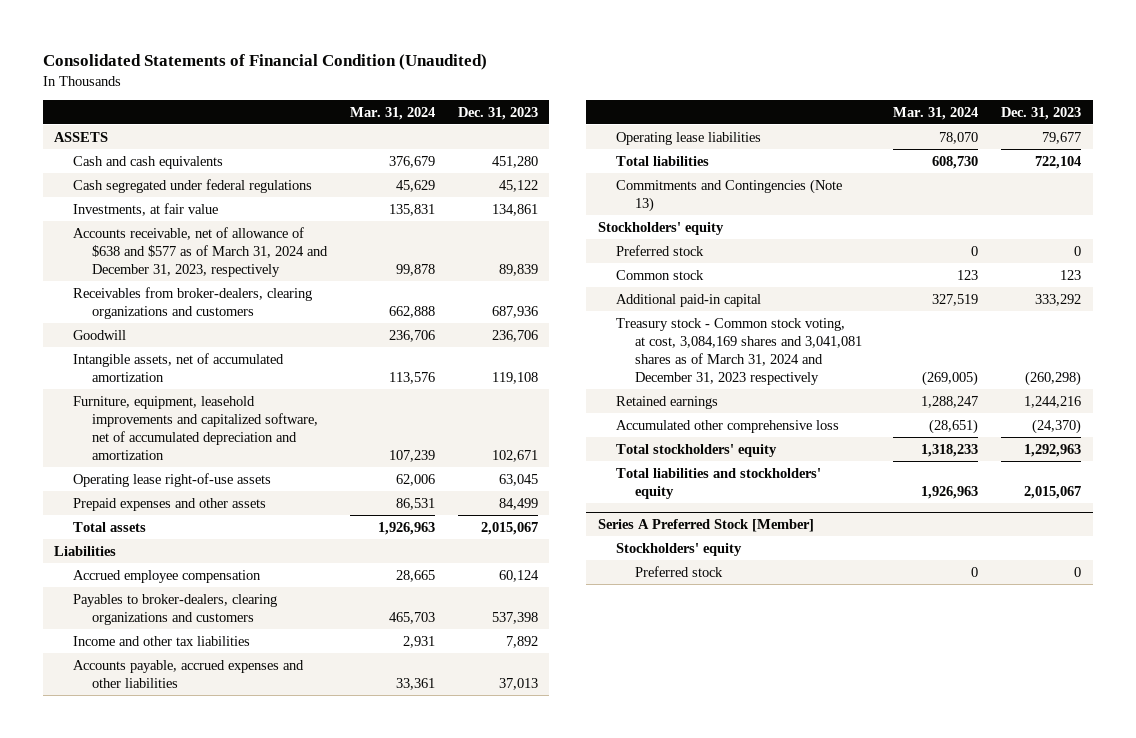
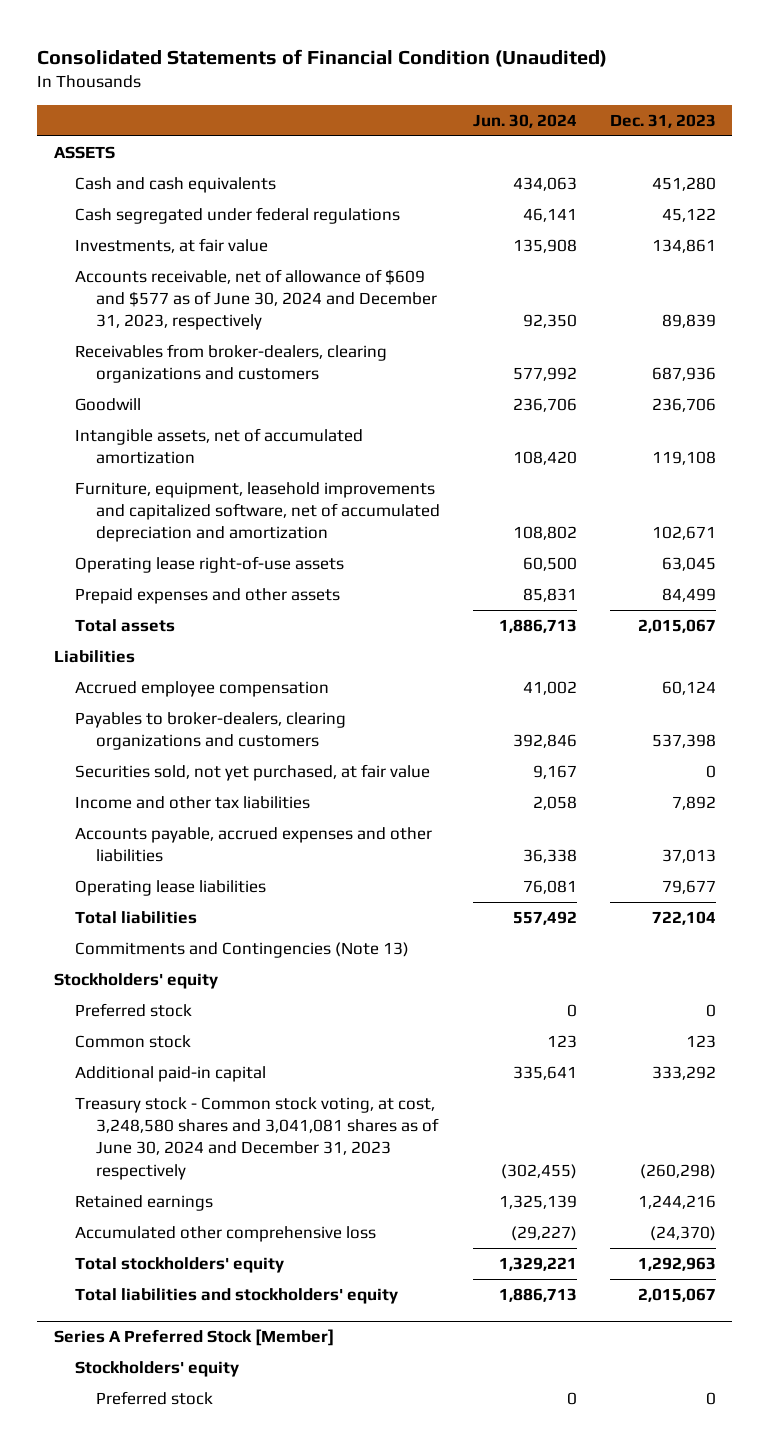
[349,106,435,120] Mar. 31, 2024 -> none
none -> [472,113,577,128] Jun. 30, 2024
[72,226,328,277] Accounts receivable, net of allowance of $638 and $577 as of March 31, 2024 and December 31, 2023, respectively -> [74,269,437,331] Accounts receivable, net of allowance of $609 and $577 as of June 30, 2024 and December 31, 2023, respectively
none -> [74,764,430,782] Securities sold, not yet purchased, at fair value
[616,317,863,385] Treasury stock - Common stock voting, at cost, 3,084,169 shares and 3,041,081 shares as of March 31, 2024 and December 31, 2023 respectively -> [74,1097,439,1180] Treasury stock - Common stock voting, at cost, 3,248,580 shares and 3,041,081 shares as of June 30, 2024 and December 31, 2023 respectively

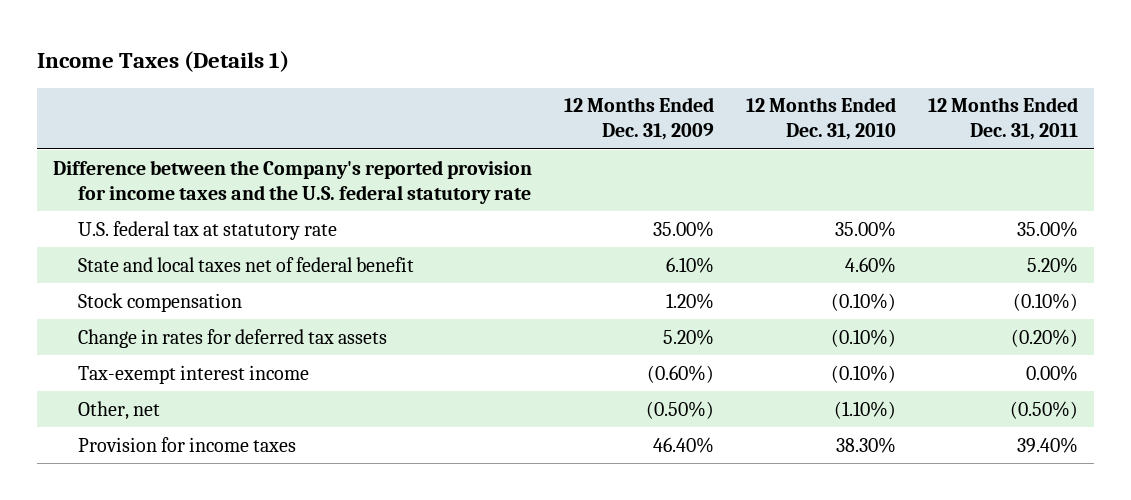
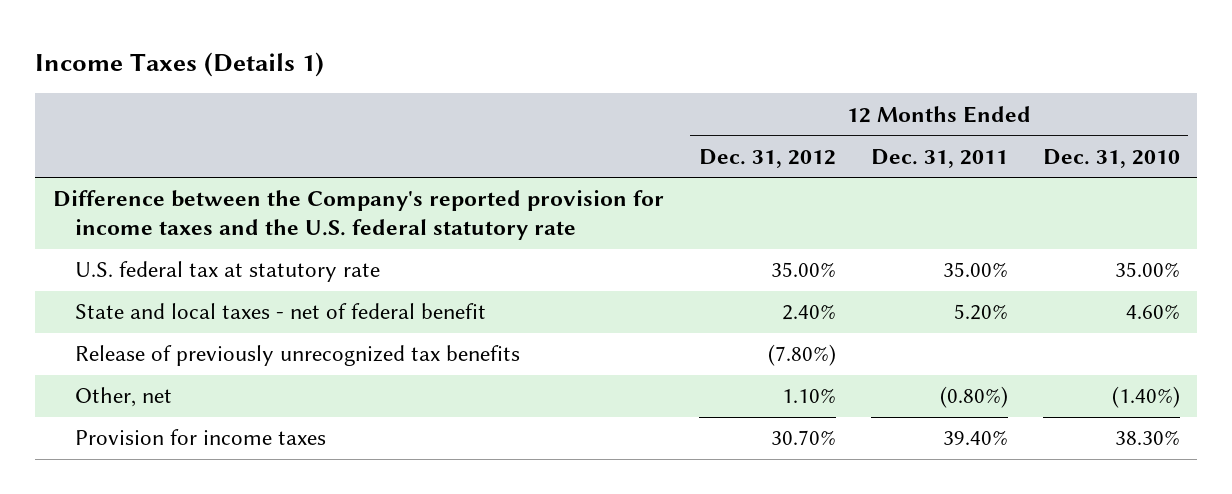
[563,97,714,141] 12 Months Ended Dec. 31, 2009 -> none
none -> [698,148,836,168] Dec. 31, 2012
[78,292,243,312] Stock compensation -> none
[78,328,388,348] Change in rates for deferred tax assets -> none
[78,364,310,384] Tax-exempt interest income -> none
[78,256,415,272] State and local taxes net of federal benefit -> [75,303,487,320] State and local taxes - net of federal benefit
none -> [75,345,521,367] Release of previously unrecognized tax benefits
[833,400,896,419] (1.10%) -> [1111,386,1180,409] (1.40%)
[1009,400,1078,419] (0.50%) -> [939,386,1008,409] (0.80%)

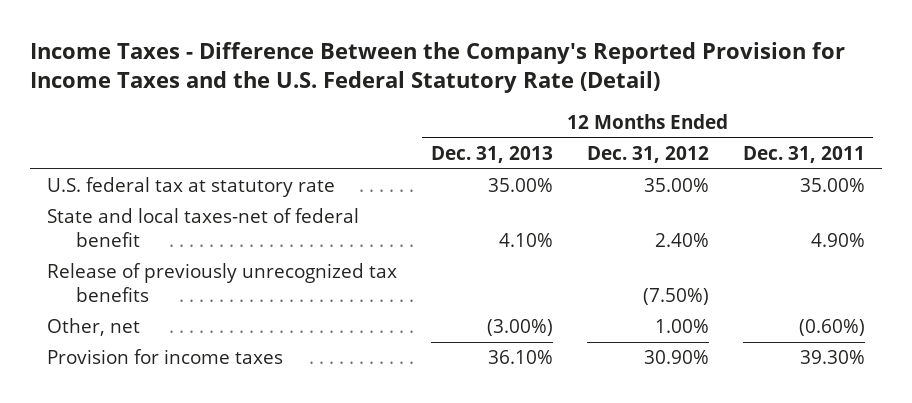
[35,51,325,77] Income Taxes (Details 1) -> [29,42,845,94] Income Taxes - Difference Between the Company's Reported Provision for Income Taxes and the U.S. Federal Statutory Rate (Detail)
[1042,148,1180,168] Dec. 31, 2010 -> none
none -> [430,146,553,164] Dec. 31, 2013
[52,190,664,241] Difference between the Company's reported provision for income taxes and the U.S. federal statutory rate -> none
[75,303,487,320] State and local taxes - net of federal benefit -> [46,208,359,248] State and local taxes-net of federal benefit
[953,304,1008,321] 5.20% -> [810,233,865,248] 4.90%
[767,344,836,367] (7.80%) -> [642,288,709,306] (7.50%)
[781,388,836,404] 1.10% -> [654,319,709,334] 1.00%
[939,386,1008,409] (0.80%) -> [798,319,865,337] (0.60%)
[770,430,836,446] 30.70% -> [643,350,709,365] 30.90%
[942,430,1008,446] 39.40% -> [799,350,865,365] 39.30%

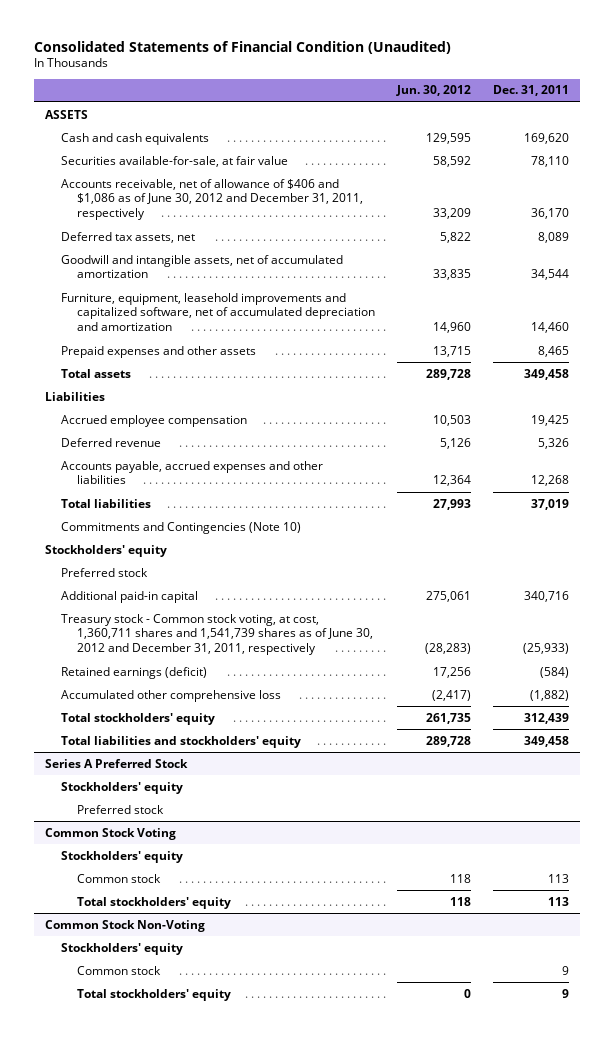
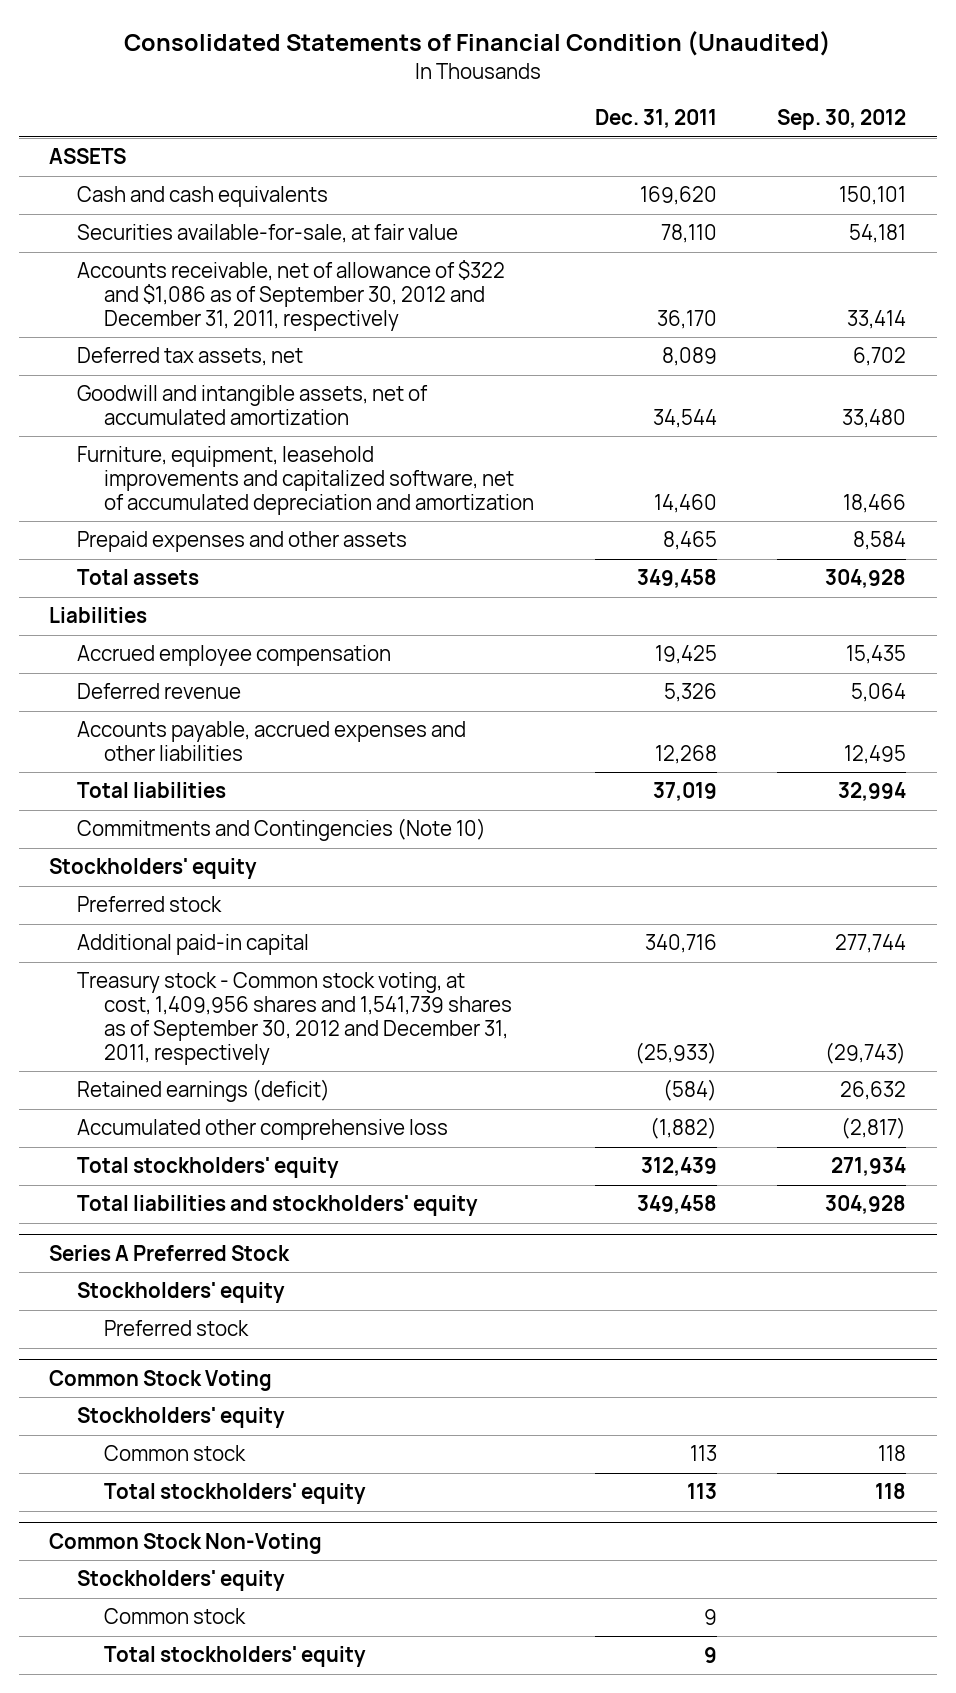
[395,85,471,97] Jun. 30, 2012 -> none
none -> [777,109,907,131] Sep. 30, 2012
[60,178,363,221] Accounts receivable, net of allowance of $406 and $1,086 as of June 30, 2012 and December 31, 2011, respectively -> [76,260,505,331] Accounts receivable, net of allowance of $322 and $1,086 as of September 30, 2012 and December 31, 2011, respectively
[60,613,373,656] Treasury stock - Common stock voting, at cost, 1,360,711 shares and 1,541,739 shares as of June 30, 2012 and December 31, 2011, respectively -> [76,972,513,1065] Treasury stock - Common stock voting, at cost, 1,409,956 shares and 1,541,739 shares as of September 30, 2012 and December 31, 2011, respectively

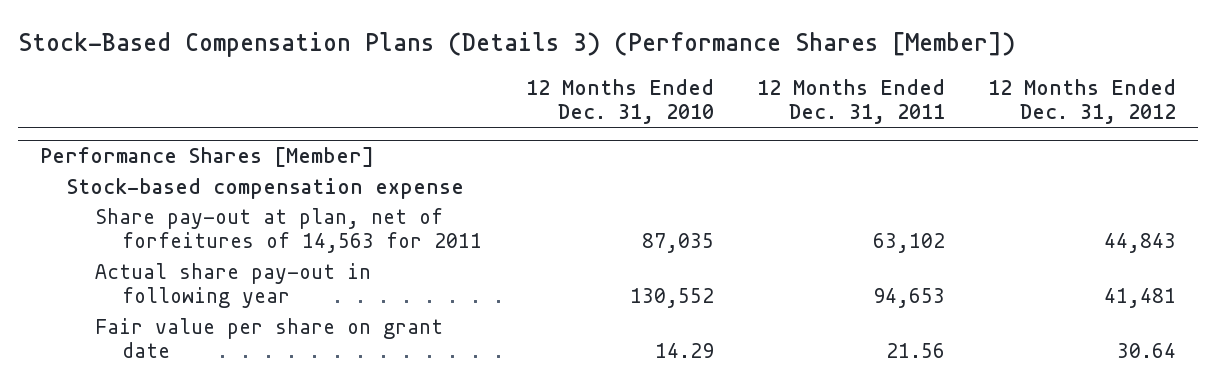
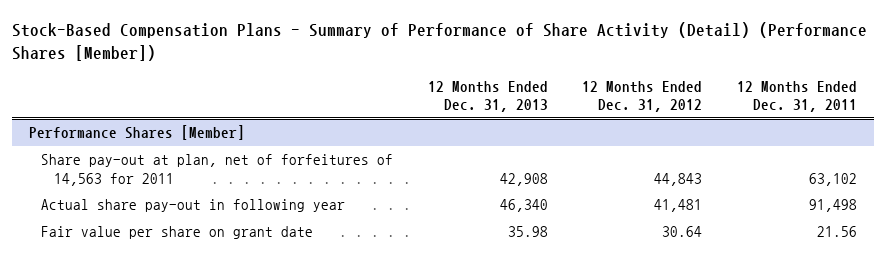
[18,32,1016,58] Stock-Based Compensation Plans (Details 3) (Performance Shares [Member]) -> [12,22,868,61] Stock-Based Compensation Plans - Summary of Performance of Share Activity (Detail) (Performance Shares [Member])
[525,78,714,125] 12 Months Ended Dec. 31, 2010 -> none
none -> [427,80,548,113] 12 Months Ended Dec. 31, 2013
[67,177,465,199] Stock-based compensation expense -> none
[872,288,945,309] 94,653 -> [808,199,857,213] 91,498

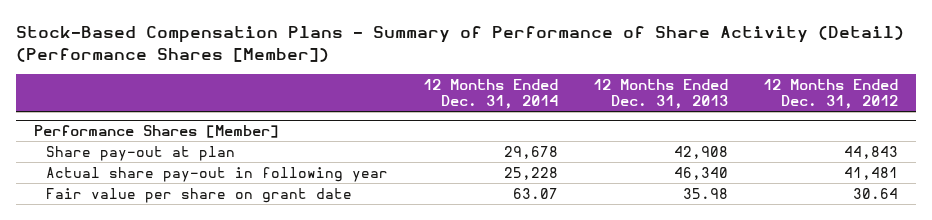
[736,80,857,113] 12 Months Ended Dec. 31, 2011 -> none
none -> [423,78,559,110] 12 Months Ended Dec. 31, 2014
[41,154,394,186] Share pay-out at plan, net of forfeitures of 14,563 for 2011 -> [46,145,236,161] Share pay-out at plan

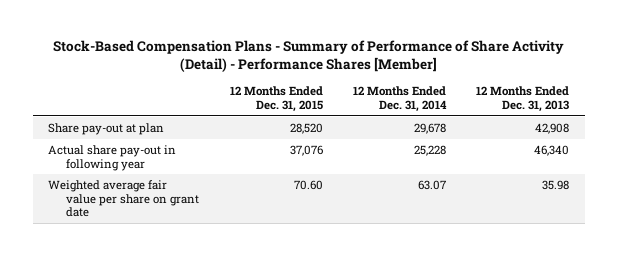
[16,25,905,62] Stock-Based Compensation Plans - Summary of Performance of Share Activity (Detail) (Performance Shares [Member]) -> [52,39,564,72] Stock-Based Compensation Plans - Summary of Performance of Share Activity (Detail) - Performance Shares [Member]
[763,78,899,110] 12 Months Ended Dec. 31, 2012 -> none
none -> [229,86,323,112] 12 Months Ended Dec. 31, 2015
[33,125,279,139] Performance Shares [Member] -> none
[46,187,353,203] Fair value per share on grant date -> [47,180,200,218] Weighted average fair value per share on grant date

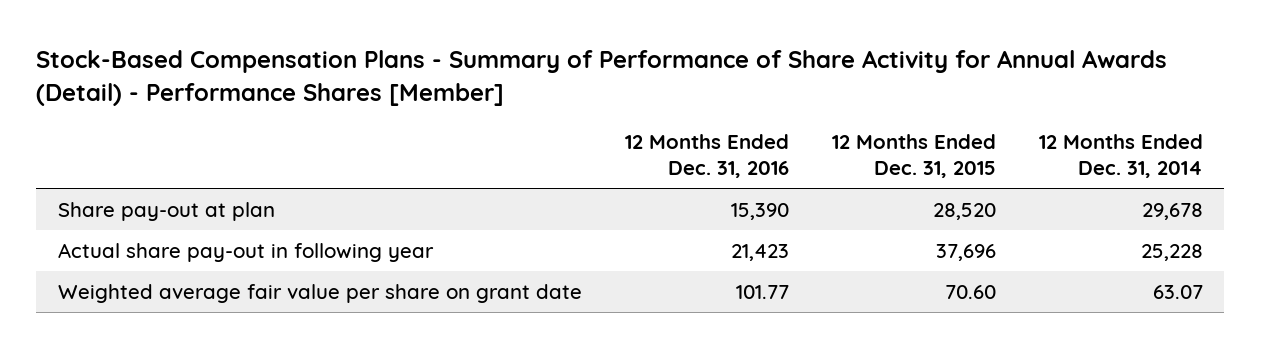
[52,39,564,72] Stock-Based Compensation Plans - Summary of Performance of Share Activity (Detail) - Performance Shares [Member] -> [36,50,1168,106] Stock-Based Compensation Plans - Summary of Performance of Share Activity for Annual Awards (Detail) - Performance Shares [Member]
[476,86,570,112] 12 Months Ended Dec. 31, 2013 -> none
none -> [624,133,789,179] 12 Months Ended Dec. 31, 2016
[289,145,323,157] 37,076 -> [935,243,996,261] 37,696

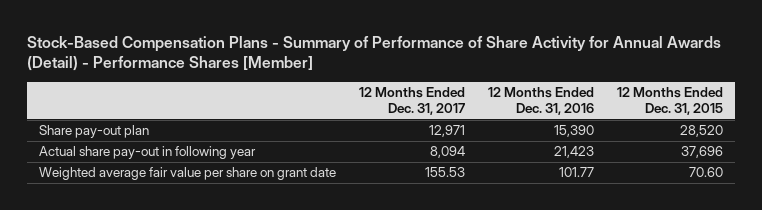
[1038,133,1203,179] 12 Months Ended Dec. 31, 2014 -> none
none -> [358,86,465,116] 12 Months Ended Dec. 31, 2017
[57,201,275,221] Share pay-out at plan -> [38,125,149,139] Share pay-out plan

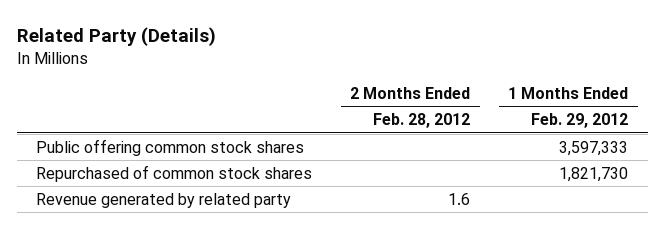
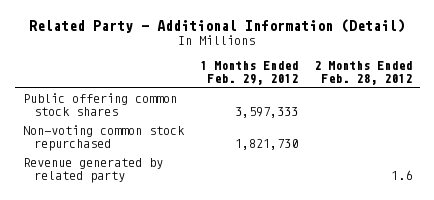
[17,27,217,47] Related Party (Details) -> [29,18,406,33] Related Party - Additional Information (Detail)
[36,164,313,182] Repurchased of common stock shares -> [22,125,185,152] Non-voting common stock repurchased

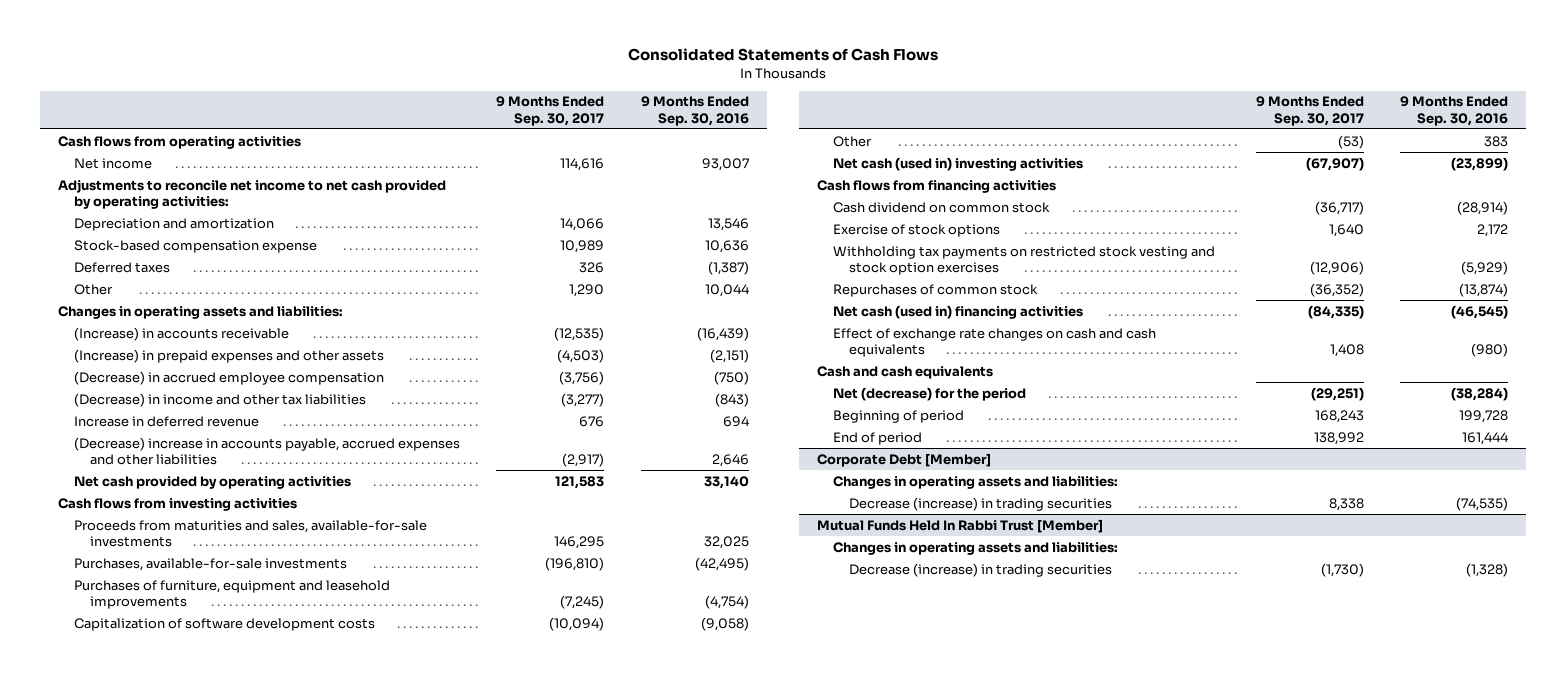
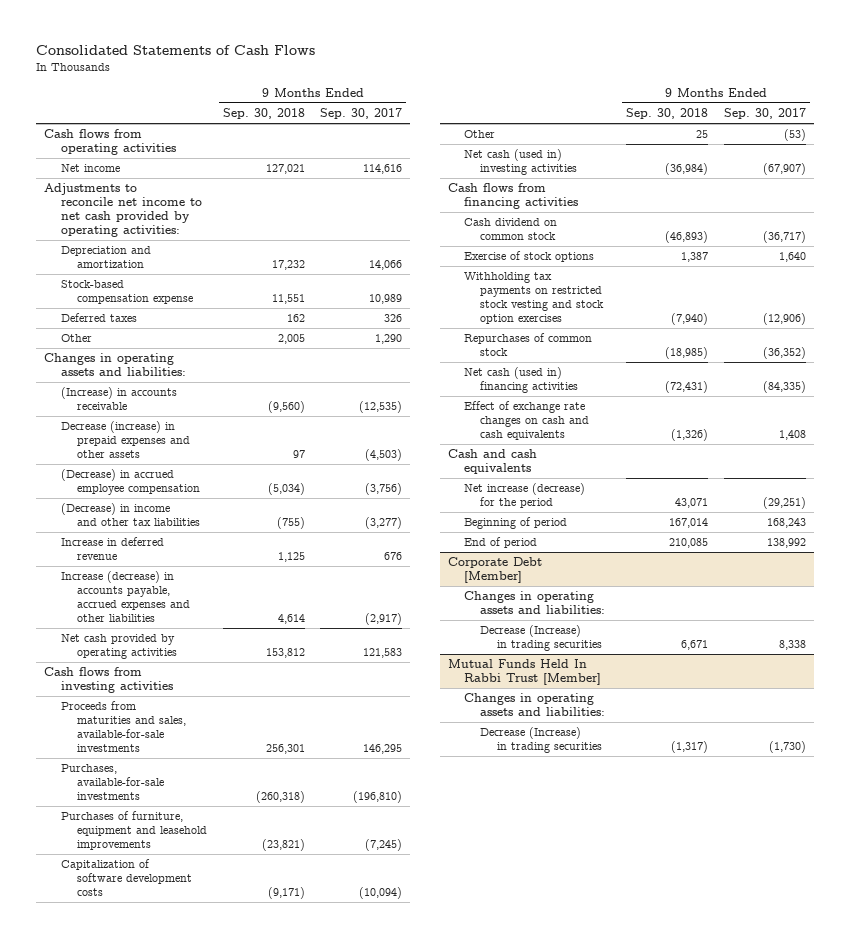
[640,96,749,126] 9 Months Ended Sep. 30, 2016 -> none
none -> [222,108,305,120] Sep. 30, 2018
[74,348,385,363] (Increase) in prepaid expenses and other assets -> [60,421,190,459] Decrease (increase) in prepaid expenses and other assets
[74,436,461,465] (Decrease) increase in accounts payable, accrued expenses and other liabilities -> [60,571,190,623] Increase (decrease) in accounts payable, accrued expenses and other liabilities
[833,386,1027,401] Net (decrease) for the period -> [464,483,586,509] Net increase (decrease) for the period
[849,496,1113,511] Decrease (increase) in trading securities -> [480,625,602,652] Decrease (Increase) in trading securities
[849,562,1113,577] Decrease (increase) in trading securities -> [480,727,602,754] Decrease (Increase) in trading securities

